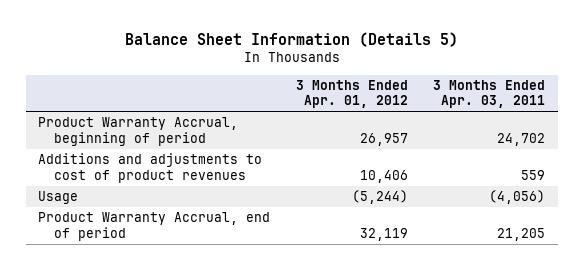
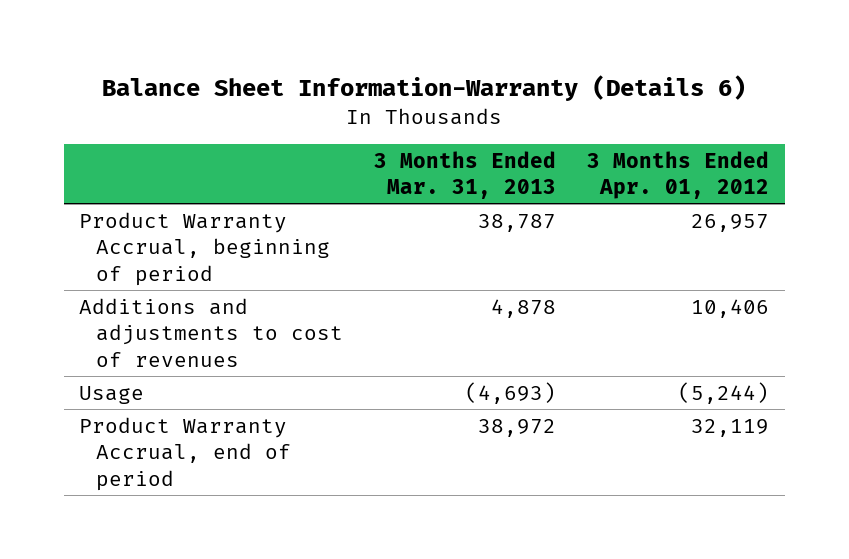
[124,32,458,48] Balance Sheet Information (Details 5) -> [102,74,747,101] Balance Sheet Information-Warranty (Details 6)
[432,79,545,109] 3 Months Ended Apr. 03, 2011 -> none
none -> [374,150,557,200] 3 Months Ended Mar. 31, 2013
[38,153,263,183] Additions and adjustments to cost of product revenues -> [79,297,343,367] Additions and adjustments to cost of revenues

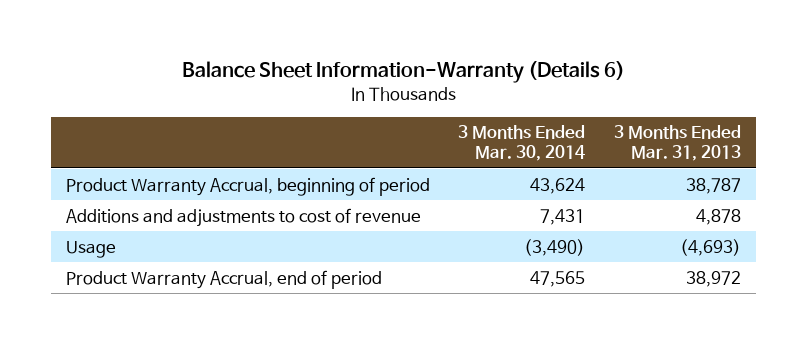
[587,150,770,200] 3 Months Ended Apr. 01, 2012 -> none
none -> [458,125,586,162] 3 Months Ended Mar. 30, 2014
[79,297,343,367] Additions and adjustments to cost of revenues -> [65,207,421,227] Additions and adjustments to cost of revenue

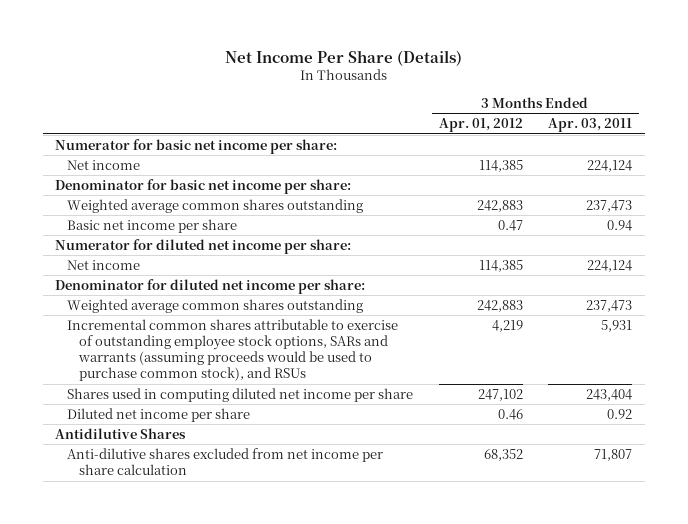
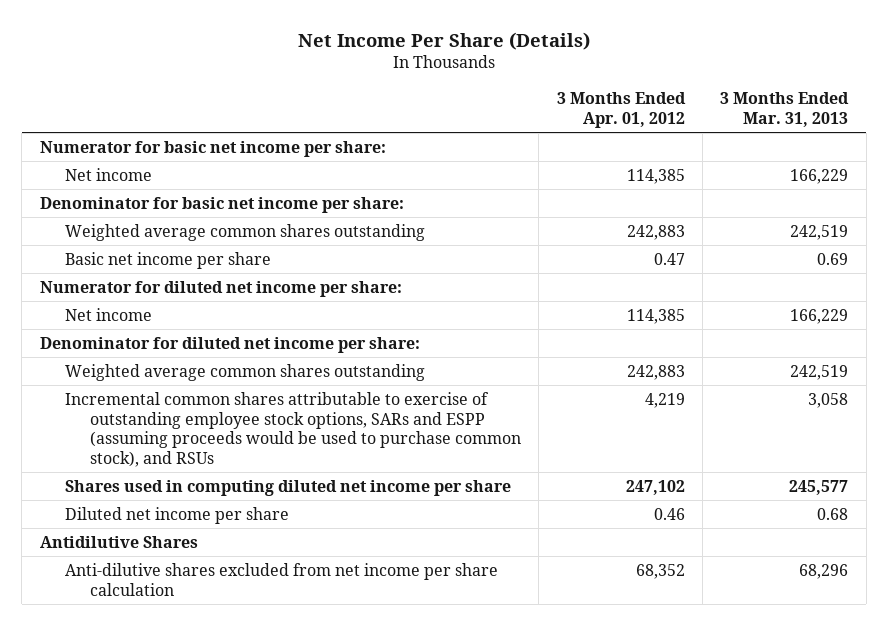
[548,118,633,133] Apr. 03, 2011 -> none
none -> [720,92,850,128] 3 Months Ended Mar. 31, 2013
[67,318,399,382] Incremental common shares attributable to exercise of outstanding employee stock options, SARs and warrants (assuming proceeds would be used to purchase common stock), and RSUs -> [64,391,521,468] Incremental common shares attributable to exercise of outstanding employee stock options, SARs and ESPP (assuming proceeds would be used to purchase common stock), and RSUs

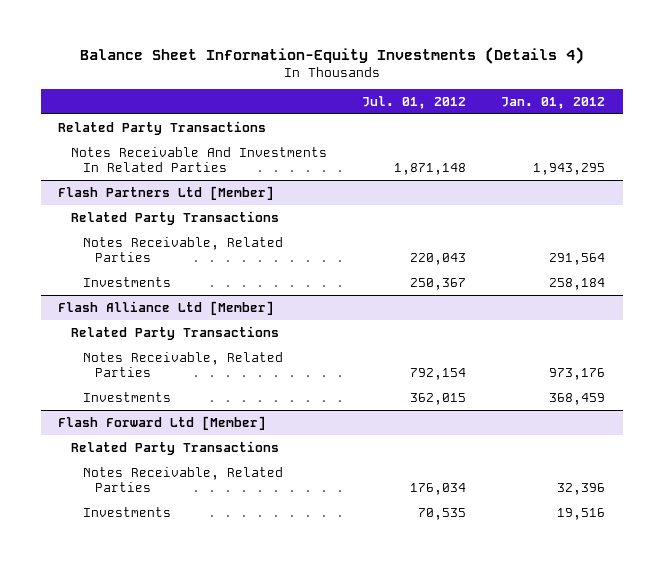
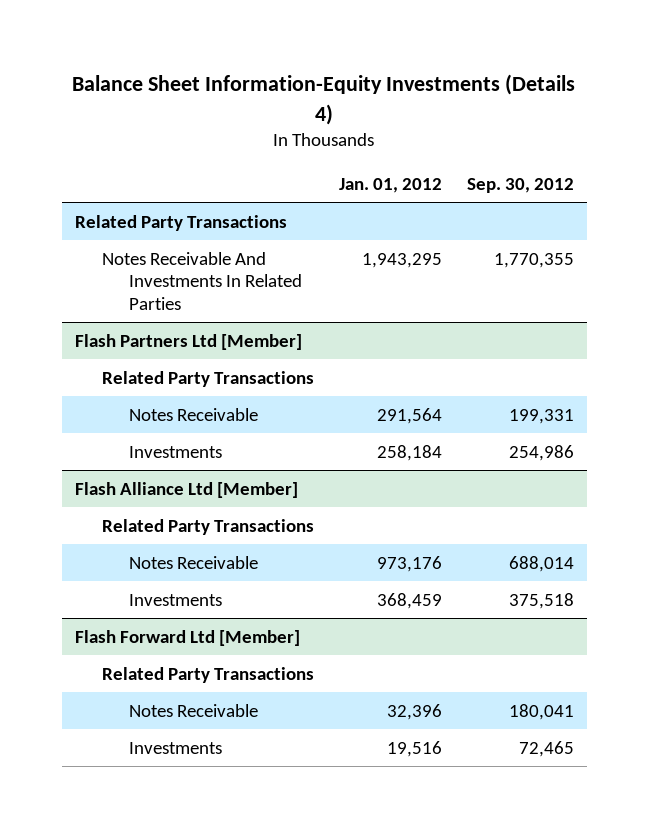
[362,95,467,109] Jul. 01, 2012 -> none
none -> [467,177,575,193] Sep. 30, 2012
[83,236,284,262] Notes Receivable, Related Parties -> [129,407,259,421] Notes Receivable
[83,351,284,377] Notes Receivable, Related Parties -> [129,555,259,569] Notes Receivable
[83,466,284,492] Notes Receivable, Related Parties -> [129,703,259,717] Notes Receivable

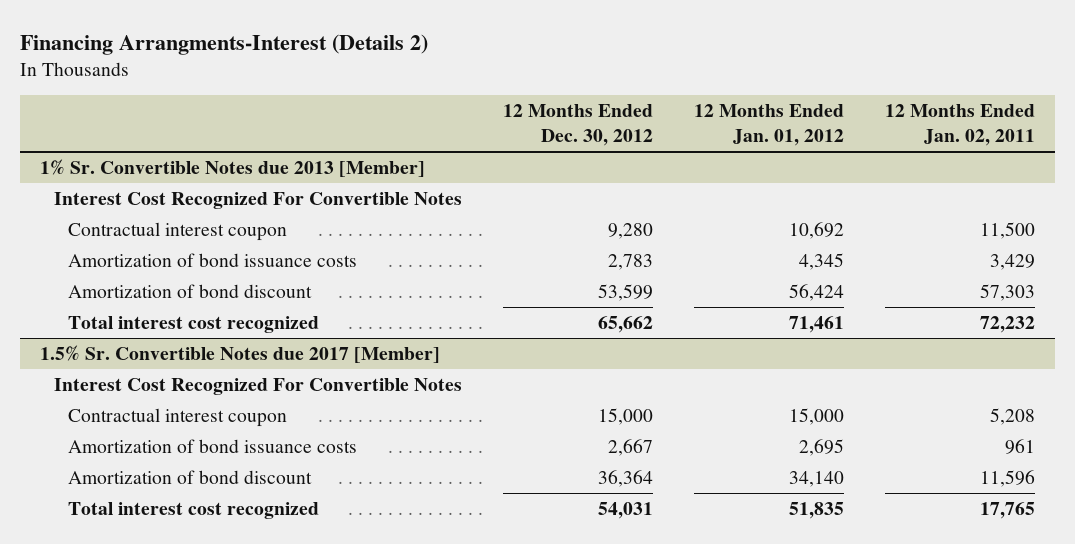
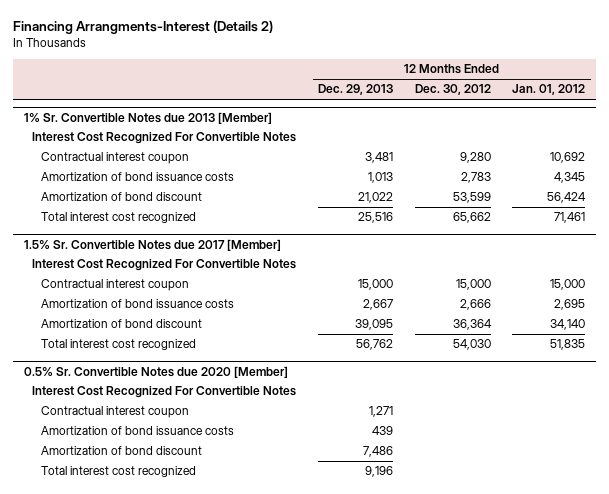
[884,104,1035,147] 12 Months Ended Jan. 02, 2011 -> none
none -> [318,84,394,96] Dec. 29, 2013
[608,439,654,457] 2,667 -> [459,299,491,311] 2,666
[598,502,654,520] 54,031 -> [452,339,491,351] 54,030
none -> [23,365,288,378] 0.5% Sr. Convertible Notes due 2020 [Member]
none -> [32,386,297,399] Interest Cost Recognized For Convertible Notes
none -> [40,406,189,419] Contractual interest coupon
none -> [40,426,234,436] Amortization of bond issuance costs
none -> [40,446,202,456] Amortization of bond discount
none -> [40,466,196,478] Total interest cost recognized

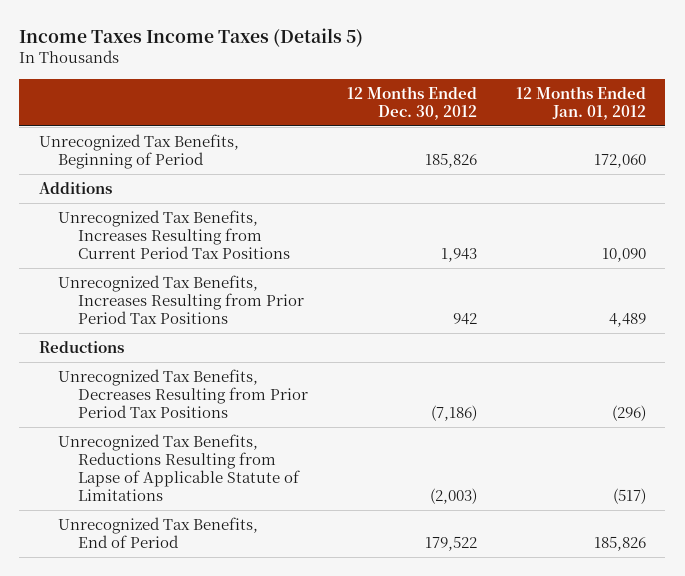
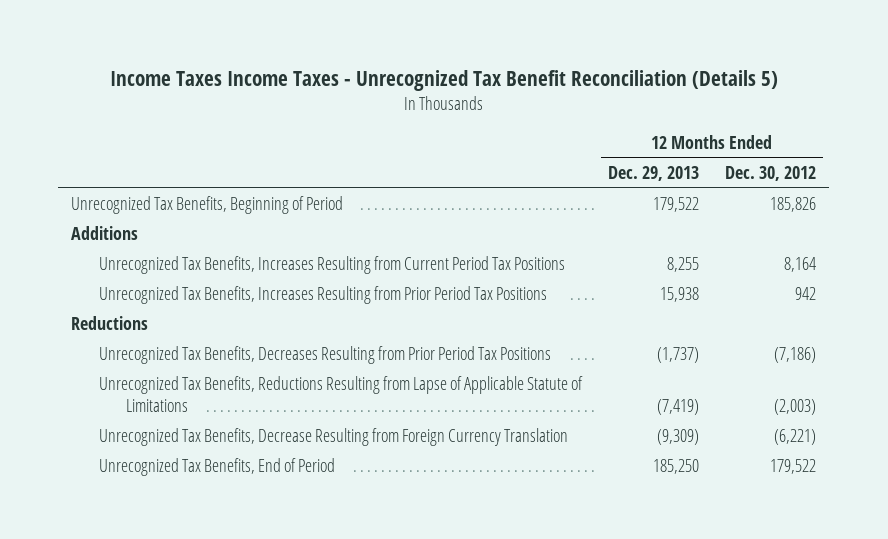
[19,27,364,47] Income Taxes Income Taxes (Details 5) -> [109,69,778,91] Income Taxes Income Taxes - Unrecognized Tax Benefit Reconciliation (Details 5)
[515,85,646,120] 12 Months Ended Jan. 01, 2012 -> none
none -> [607,166,699,182] Dec. 29, 2013
[440,247,477,262] 1,943 -> [784,257,817,273] 8,164
none -> [98,428,568,447] Unrecognized Tax Benefits, Decrease Resulting from Foreign Currency Translation

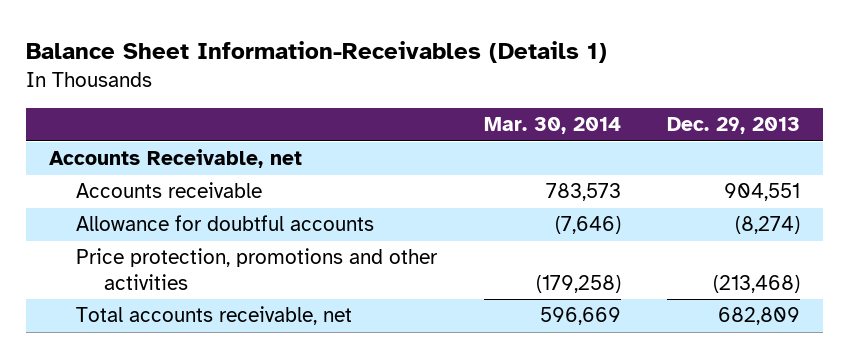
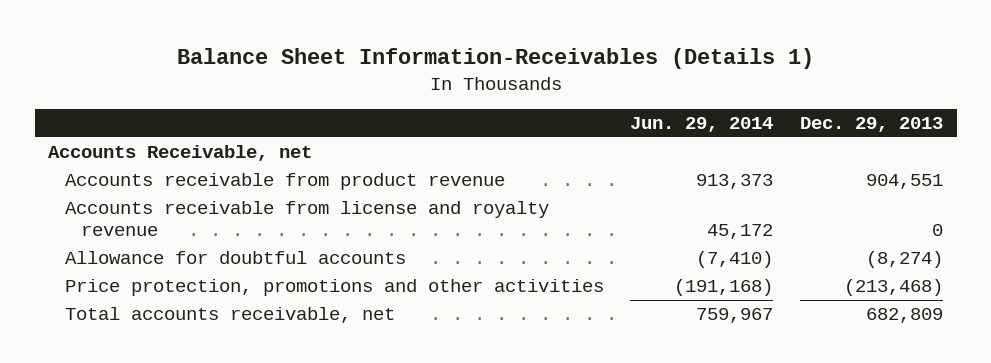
[483,117,621,135] Mar. 30, 2014 -> none
none -> [630,117,774,133] Jun. 29, 2014
[76,182,263,199] Accounts receivable -> [64,173,505,191] Accounts receivable from product revenue
none -> [64,201,549,237] Accounts receivable from license and royalty revenue

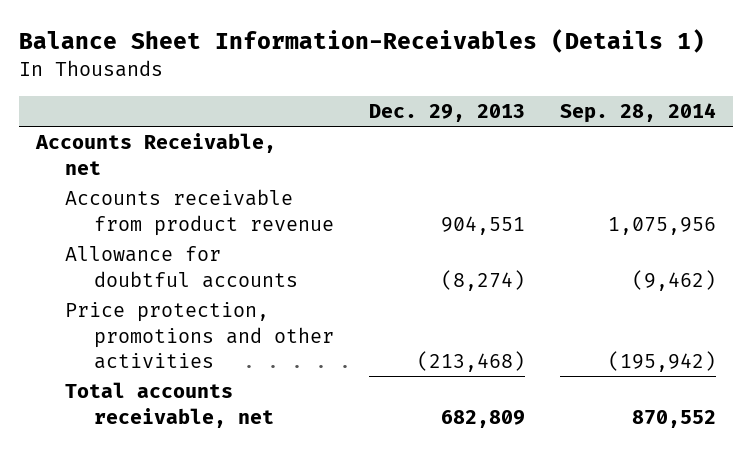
[630,117,774,133] Jun. 29, 2014 -> none
none -> [559,102,716,123] Sep. 28, 2014
[64,201,549,237] Accounts receivable from license and royalty revenue -> none

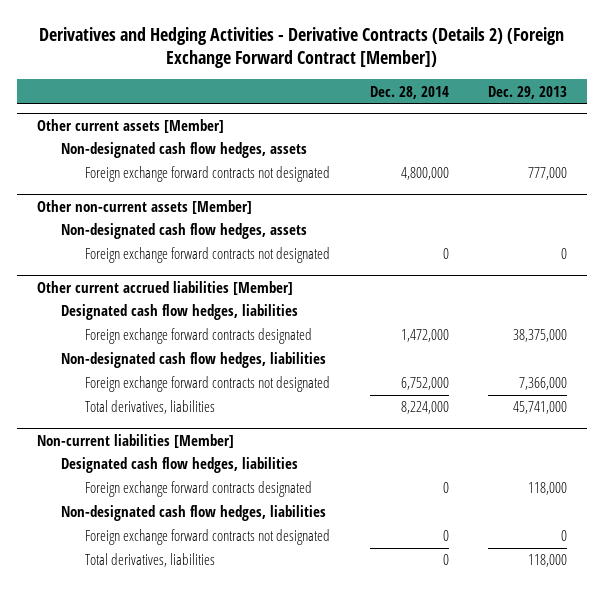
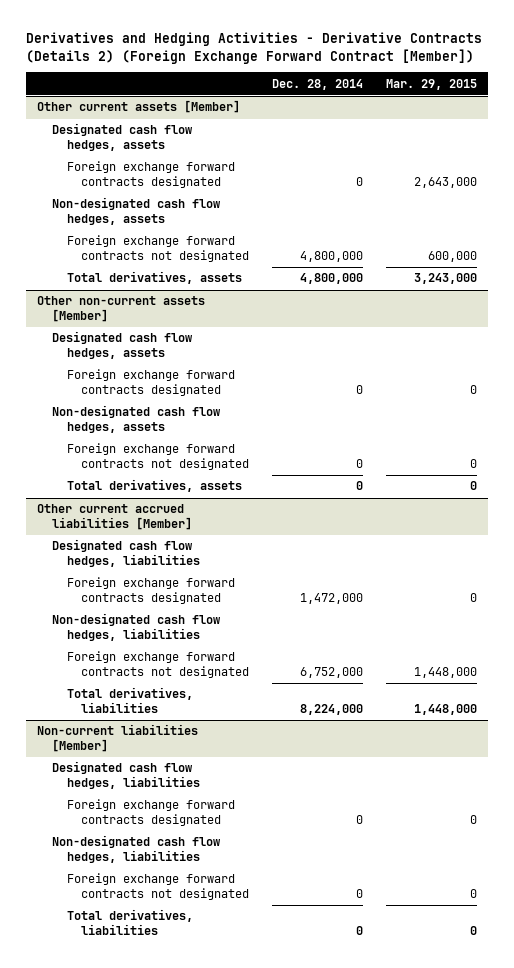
[488,85,568,99] Dec. 29, 2013 -> none
none -> [385,78,477,90] Mar. 29, 2015
none -> [51,123,193,151] Designated cash flow hedges, assets
none -> [66,161,235,188] Foreign exchange forward contracts designated
none -> [66,271,242,285] Total derivatives, assets
none -> [51,331,193,359] Designated cash flow hedges, assets
none -> [66,369,235,396] Foreign exchange forward contracts designated
none -> [66,479,242,493] Total derivatives, assets

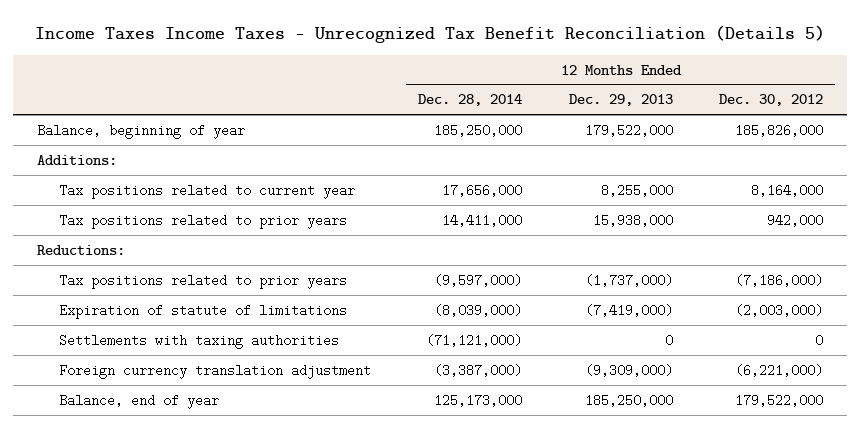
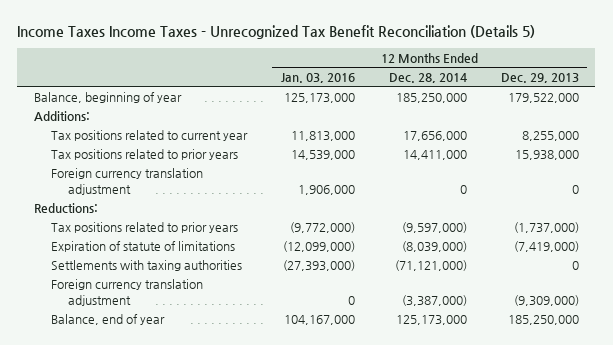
[719,94,824,107] Dec. 30, 2012 -> none
none -> [280,73,355,84] Jan. 03, 2016
none -> [51,167,204,195] Foreign currency translation adjustment

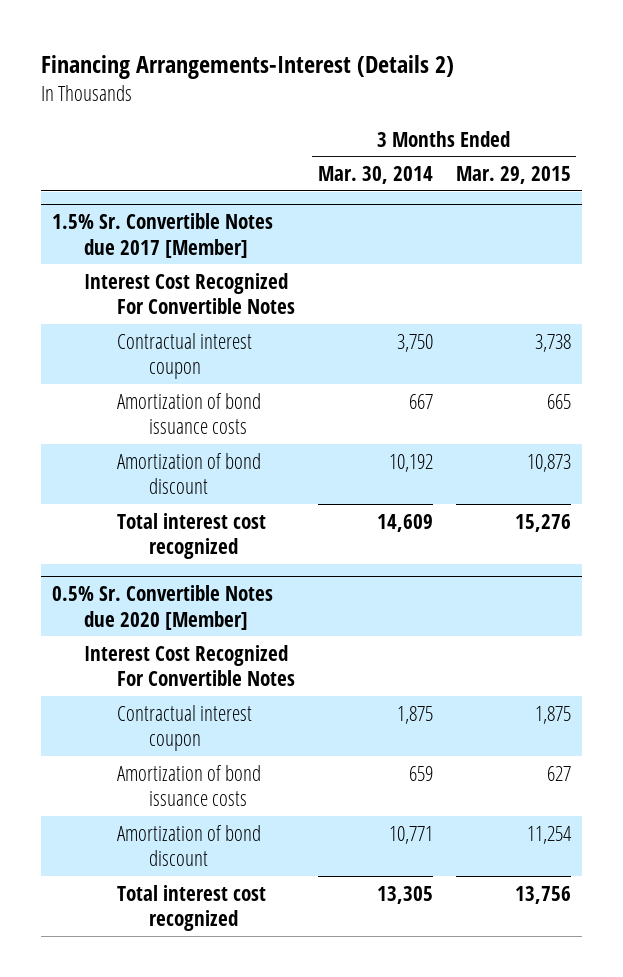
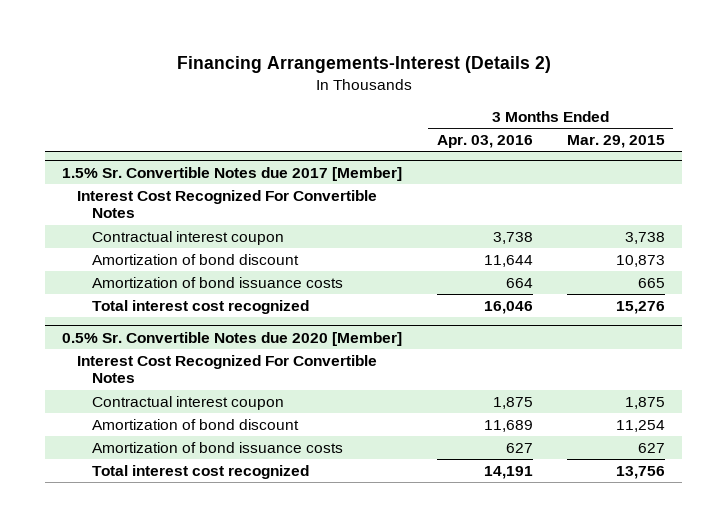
[317,165,433,184] Mar. 30, 2014 -> none
none -> [436,134,533,148] Apr. 03, 2016
[116,392,261,434] Amortization of bond issuance costs -> [92,276,344,288] Amortization of bond issuance costs
[116,764,261,806] Amortization of bond issuance costs -> [92,441,344,453] Amortization of bond issuance costs

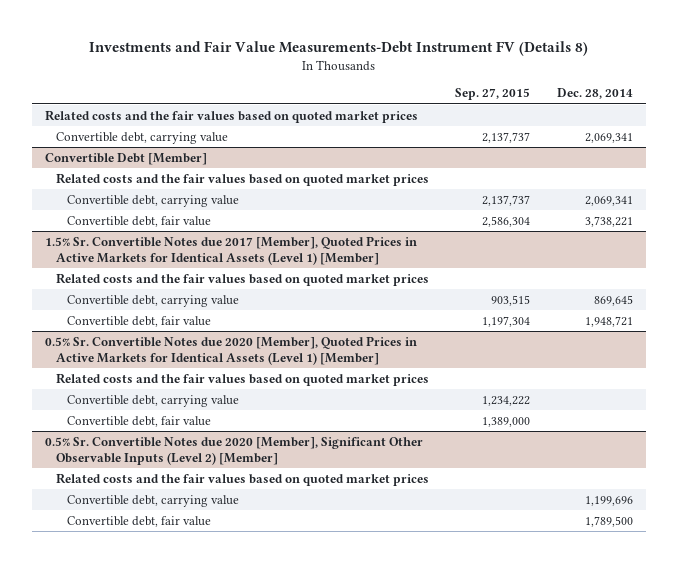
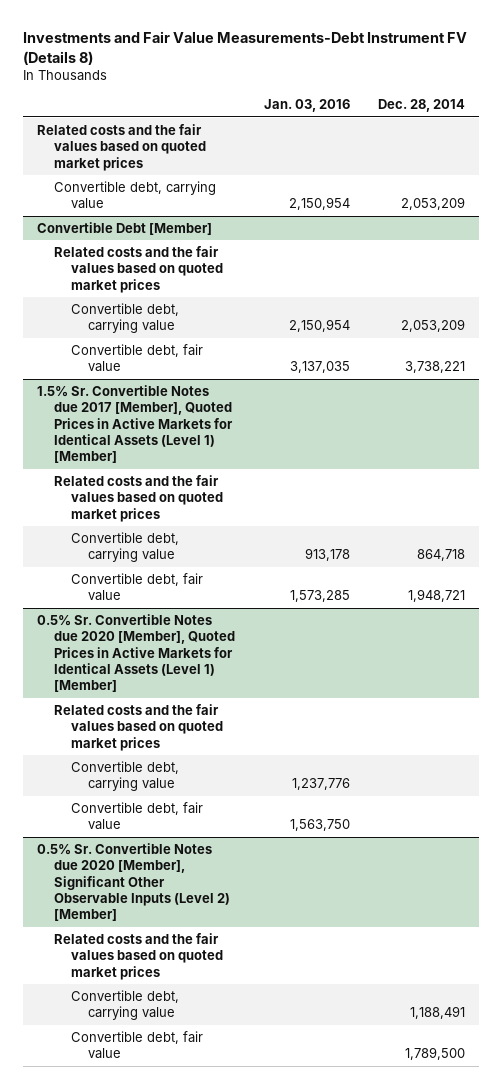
[455,88,531,101] Sep. 27, 2015 -> none
none -> [263,99,350,113] Jan. 03, 2016
[584,132,633,143] 2,069,341 -> [400,197,465,211] 2,053,209
[584,195,633,206] 2,069,341 -> [400,319,465,333] 2,053,209
[593,294,633,306] 869,645 -> [416,549,465,562] 864,718
[584,495,633,506] 1,199,696 -> [409,1006,465,1020] 1,188,491

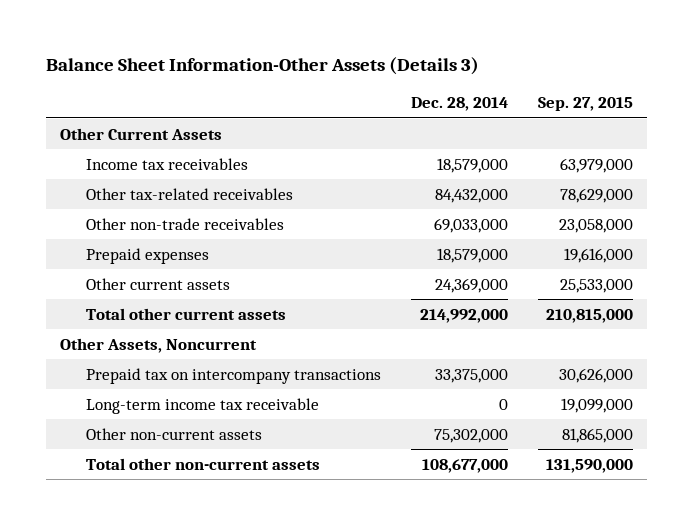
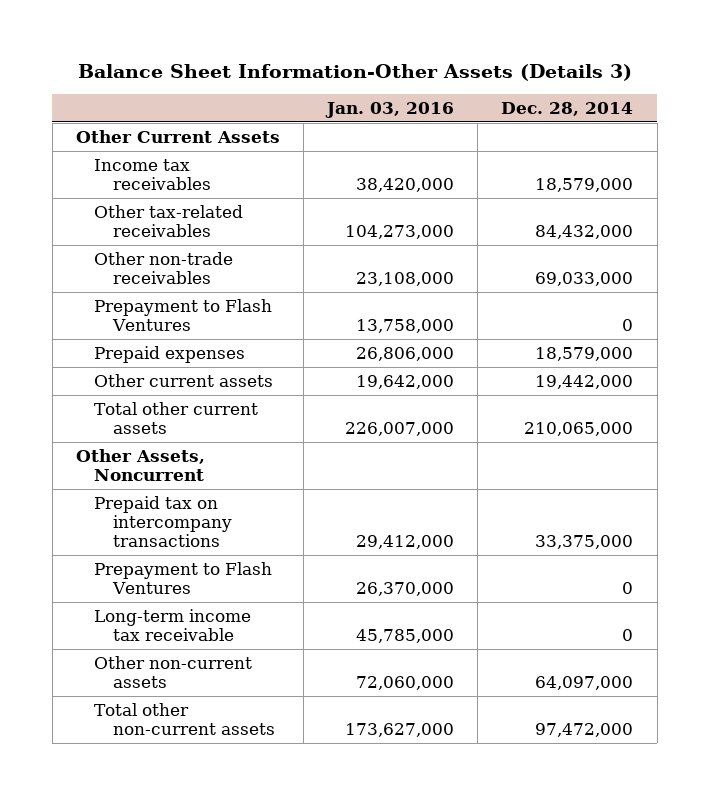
[537,97,633,112] Sep. 27, 2015 -> none
none -> [325,101,455,118] Jan. 03, 2016
none -> [94,298,273,331] Prepayment to Flash Ventures
[434,277,508,293] 24,369,000 -> [535,374,634,389] 19,442,000
[419,308,508,323] 214,992,000 -> [524,421,634,436] 210,065,000
none -> [94,561,273,594] Prepayment to Flash Ventures
[433,428,508,443] 75,302,000 -> [535,675,634,690] 64,097,000
[421,458,508,473] 108,677,000 -> [535,722,634,737] 97,472,000

